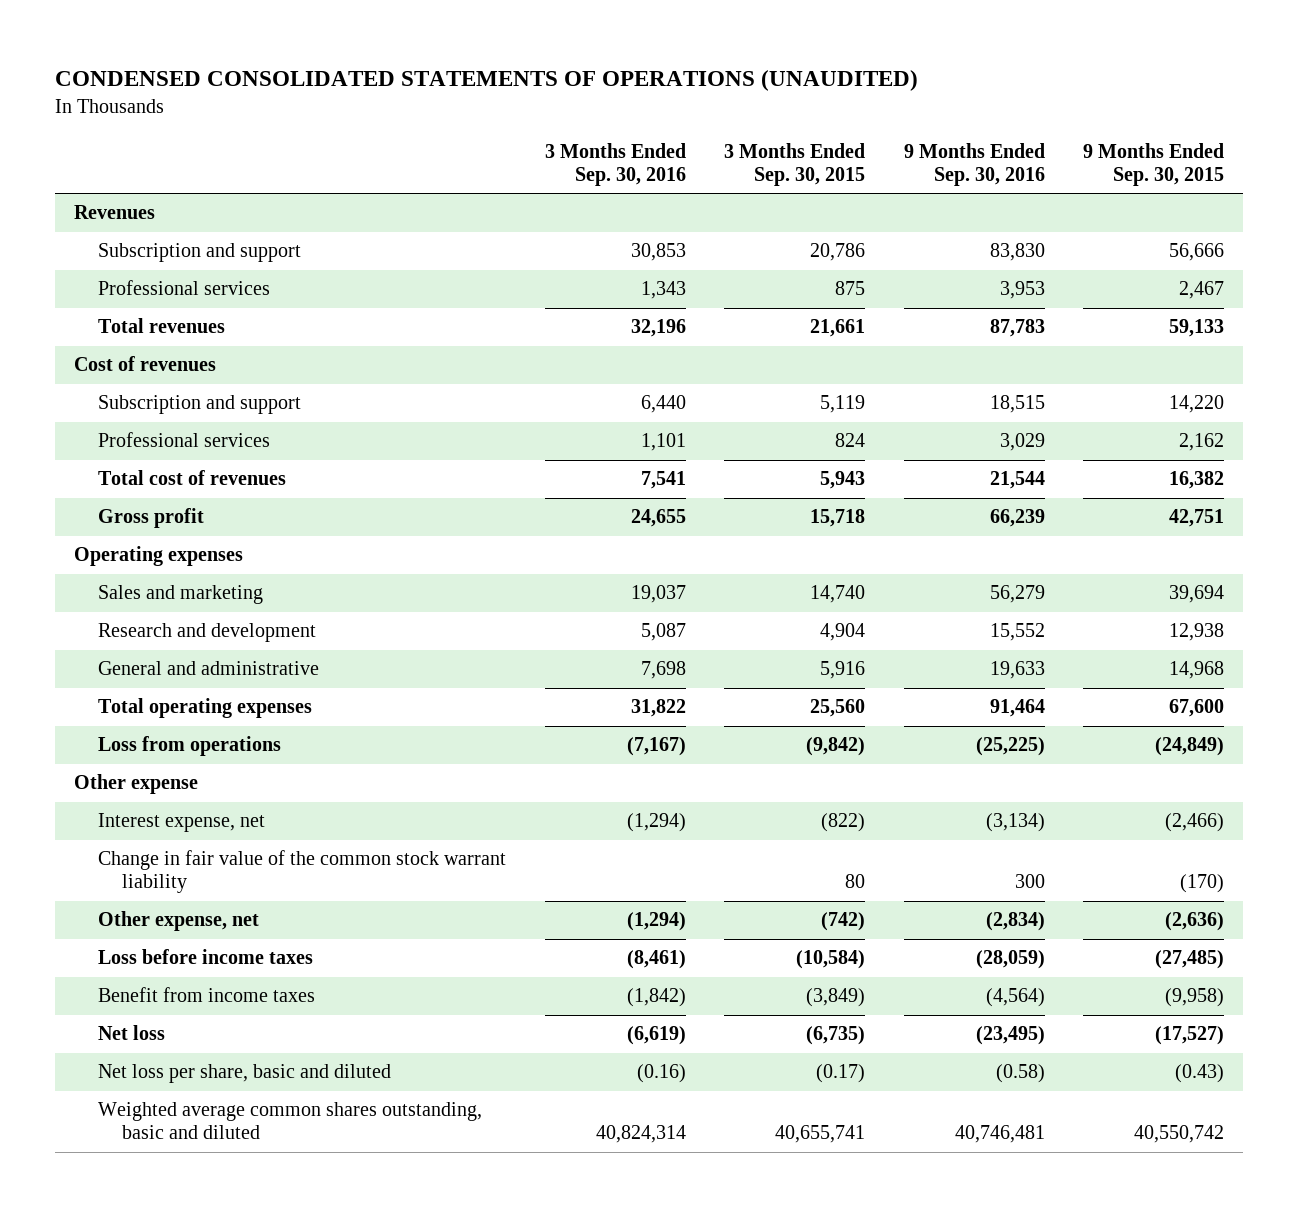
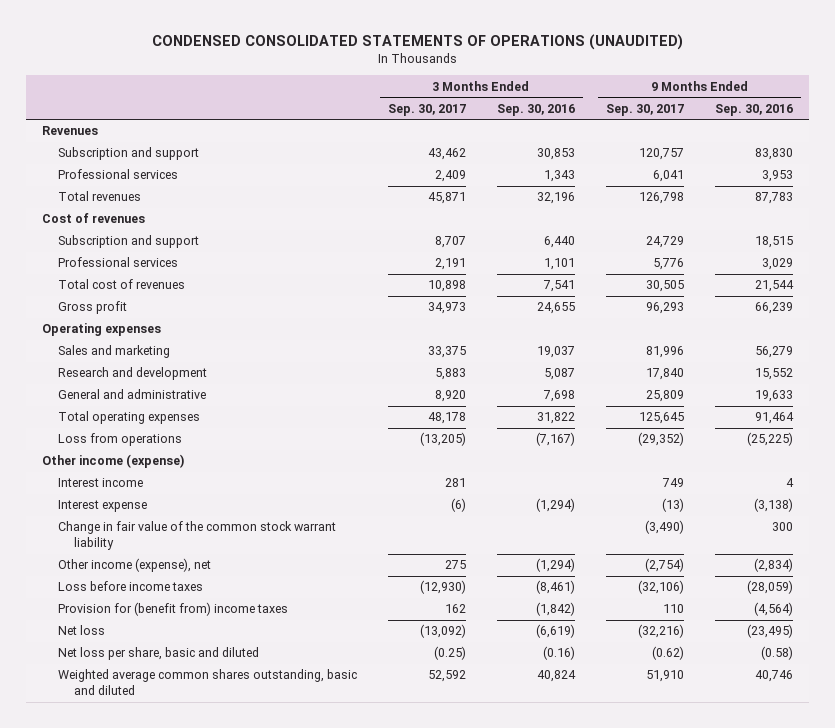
[724,142,866,186] 3 Months Ended Sep. 30, 2015 -> none
[1083,142,1225,186] 9 Months Ended Sep. 30, 2015 -> none
none -> [387,103,466,116] Sep. 30, 2017
none -> [606,103,685,116] Sep. 30, 2017
[74,774,199,795] Other expense -> [41,454,184,469] Other income (expense)
none -> [57,478,143,488] Interest income
[98,813,266,833] Interest expense, net -> [57,500,147,513] Interest expense
[985,813,1045,833] (3,134) -> [754,498,794,513] (3,138)
[98,911,260,932] Other expense, net -> [57,558,211,573] Other income (expense), net
[98,987,316,1003] Benefit from income taxes -> [57,602,288,617] Provision for (benefit from) income taxes
[595,1125,686,1144] 40,824,314 -> [536,670,576,683] 40,824
[954,1125,1045,1144] 40,746,481 -> [755,670,794,683] 40,746

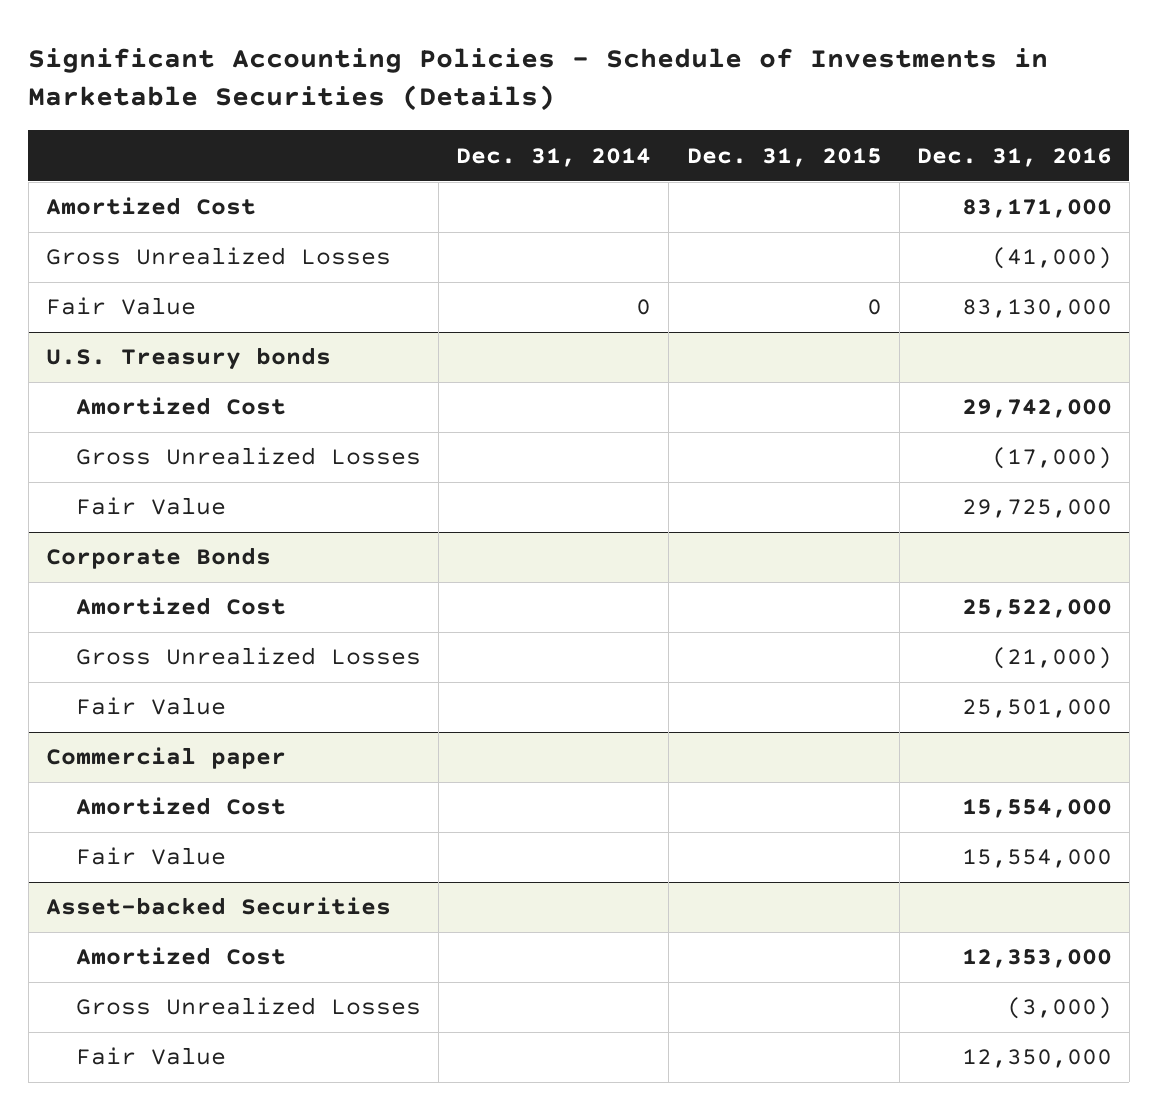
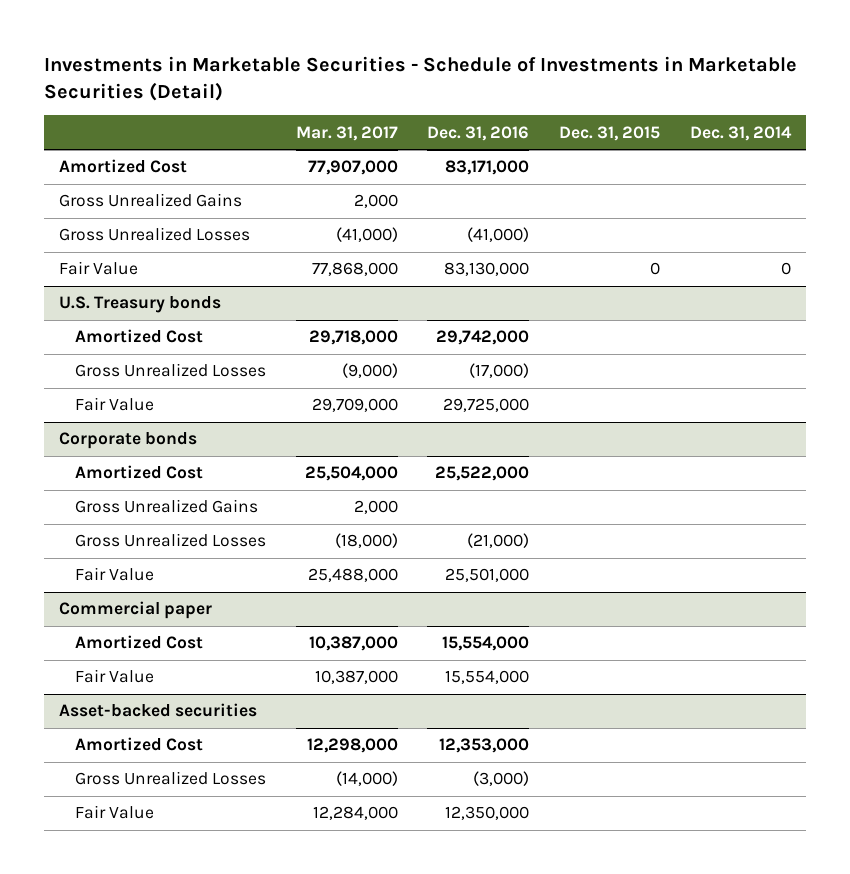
[28,47,1049,112] Significant Accounting Policies - Schedule of Investments in Marketable Securities (Details) -> [44,56,798,102] Investments in Marketable Securities - Schedule of Investments in Marketable Securities (Detail)
none -> [295,125,398,141] Mar. 31, 2017
none -> [59,193,243,208] Gross Unrealized Gains
[45,547,271,570] Corporate Bonds -> [59,432,198,450] Corporate bonds
none -> [74,499,258,514] Gross Unrealized Gains
[45,897,391,916] Asset-backed Securities -> [59,703,258,718] Asset-backed securities

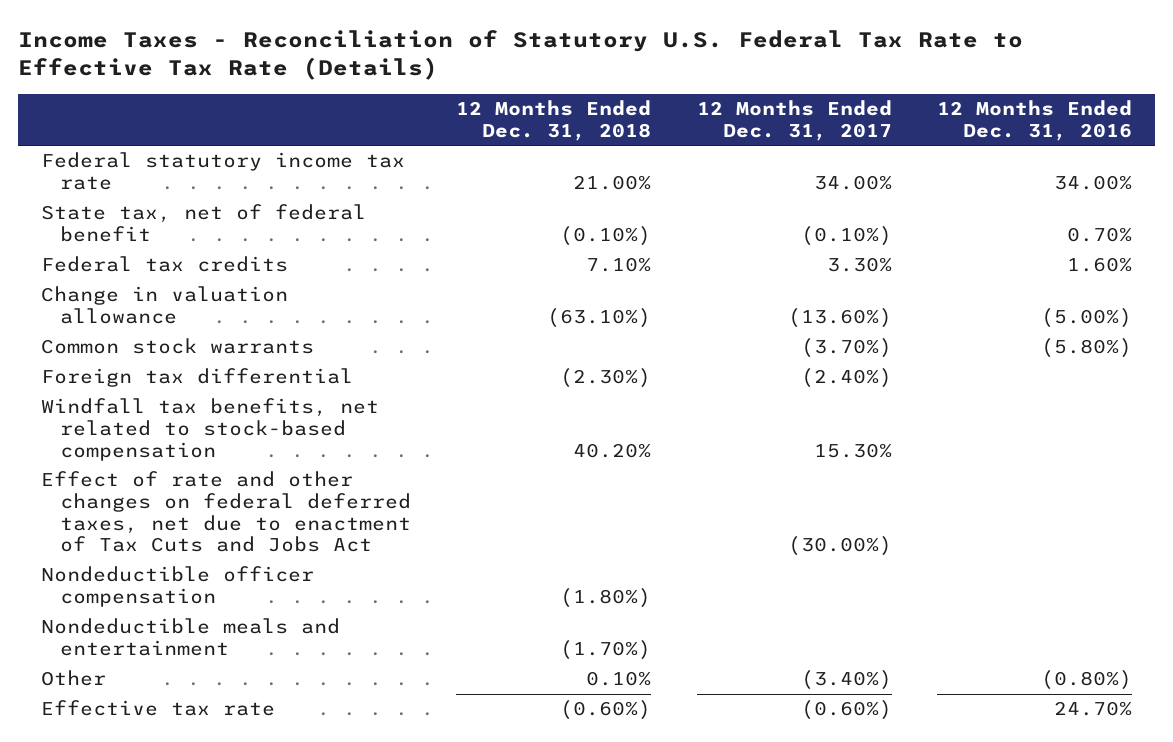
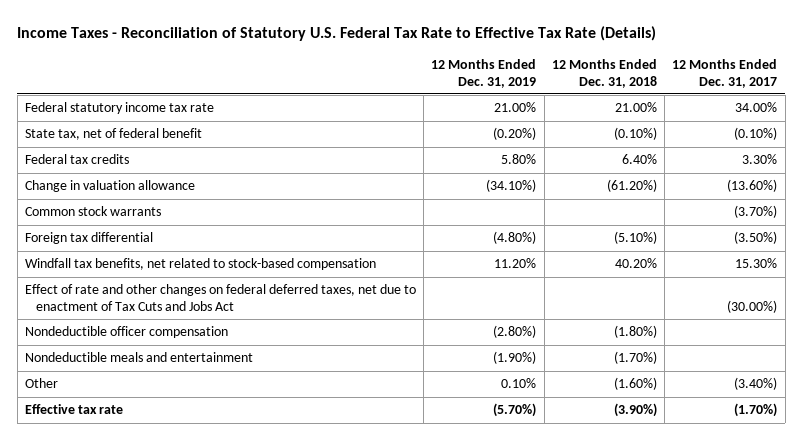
[936,100,1132,141] 12 Months Ended Dec. 31, 2016 -> none
none -> [431,58,537,88] 12 Months Ended Dec. 31, 2019
[586,257,652,273] 7.10% -> [621,154,657,165] 6.40%
[547,308,652,329] (63.10%) -> [606,179,657,193] (61.20%)
[560,368,652,389] (2.30%) -> [613,231,657,245] (5.10%)
[800,368,892,389] (2.40%) -> [734,231,778,245] (3.50%)
[586,671,652,687] 0.10% -> [613,377,657,391] (1.60%)
[560,700,652,721] (0.60%) -> [613,403,657,418] (3.90%)
[800,700,892,721] (0.60%) -> [734,403,778,418] (1.70%)

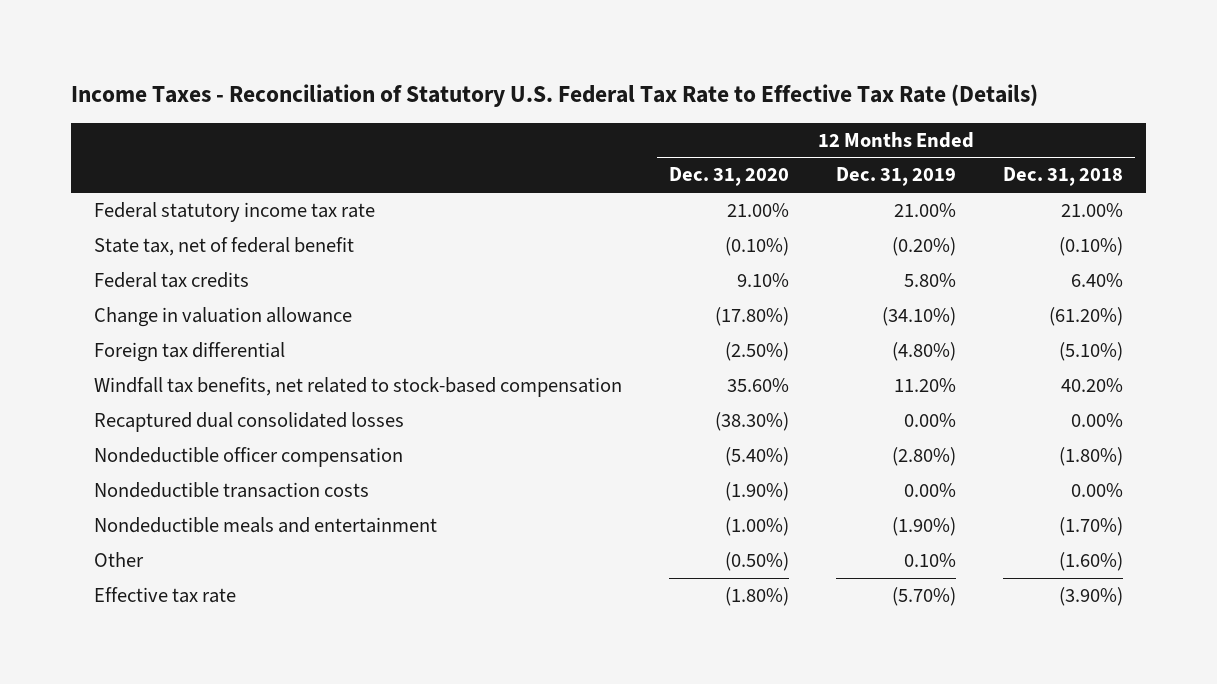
[672,58,778,88] 12 Months Ended Dec. 31, 2017 -> none
none -> [669,167,790,187] Dec. 31, 2020
[24,206,161,217] Common stock warrants -> none
[24,284,416,311] Effect of rate and other changes on federal deferred taxes, net due to enactment of Tax Cuts and Jobs Act -> none
none -> [94,412,405,433] Recaptured dual consolidated losses
none -> [94,482,370,499] Nondeductible transaction costs

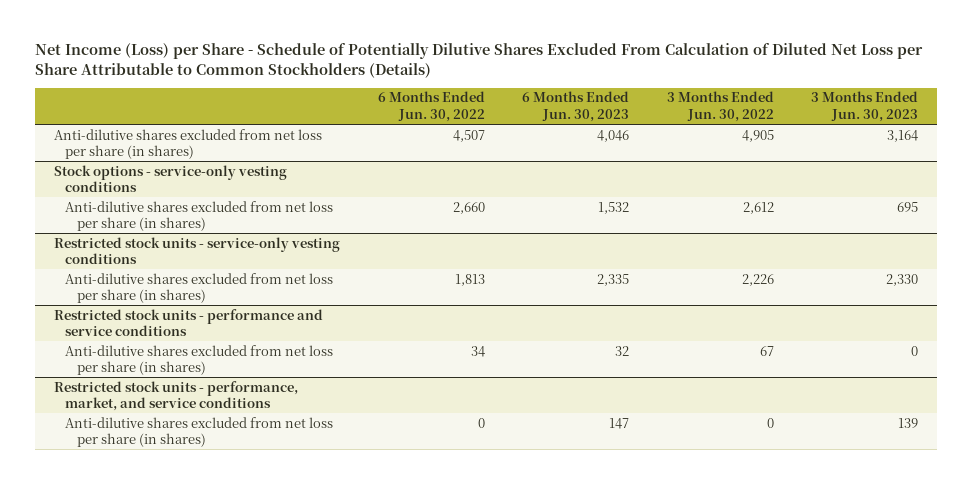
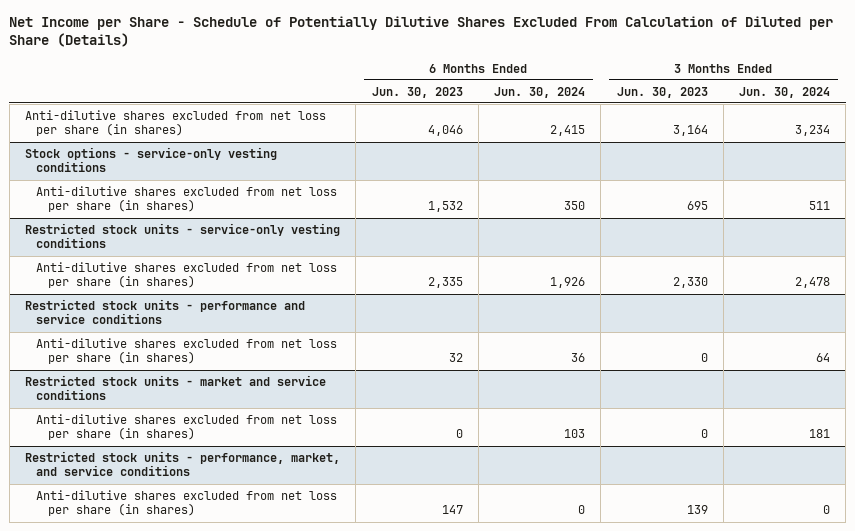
[35,43,924,78] Net Income (Loss) per Share - Schedule of Potentially Dilutive Shares Excluded From Calculation of Diluted Net Loss per Share Attributable to Common Stockholders (Details) -> [9,16,834,48] Net Income per Share - Schedule of Potentially Dilutive Shares Excluded From Calculation of Diluted per Share (Details)
[377,91,485,122] 6 Months Ended Jun. 30, 2022 -> none
[666,91,774,122] 3 Months Ended Jun. 30, 2022 -> none
none -> [494,86,586,98] Jun. 30, 2024
none -> [739,86,831,98] Jun. 30, 2024
none -> [25,374,327,401] Restricted stock units - market and service conditions
none -> [36,413,338,441] Anti-dilutive shares excluded from net loss per share (in shares)

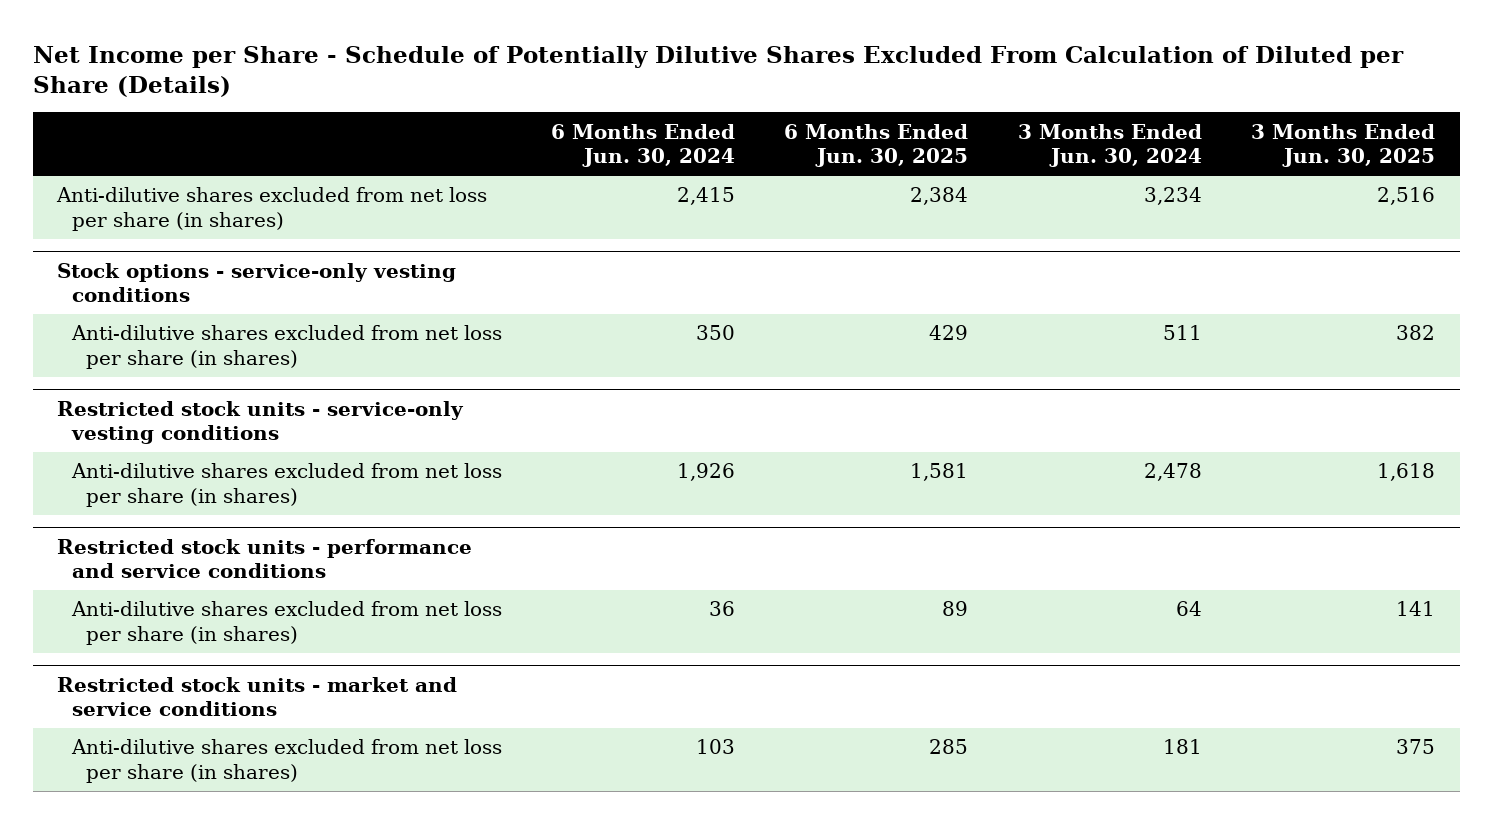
[371,86,463,98] Jun. 30, 2023 -> none
[616,86,708,98] Jun. 30, 2023 -> none
none -> [784,123,969,168] 6 Months Ended Jun. 30, 2025
none -> [1251,123,1436,168] 3 Months Ended Jun. 30, 2025
[25,450,341,477] Restricted stock units - performance, market, and service conditions -> none
[36,489,338,517] Anti-dilutive shares excluded from net loss per share (in shares) -> none

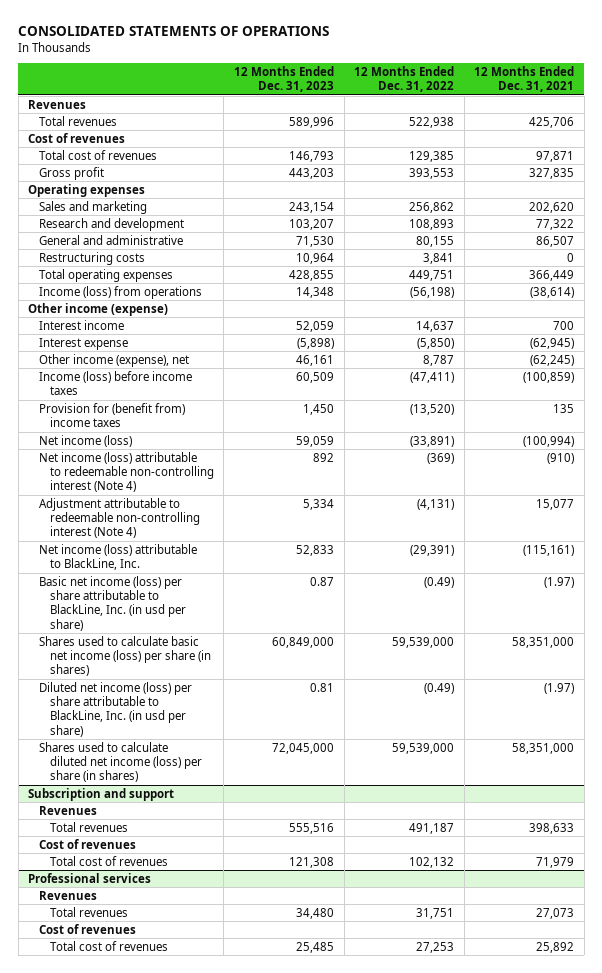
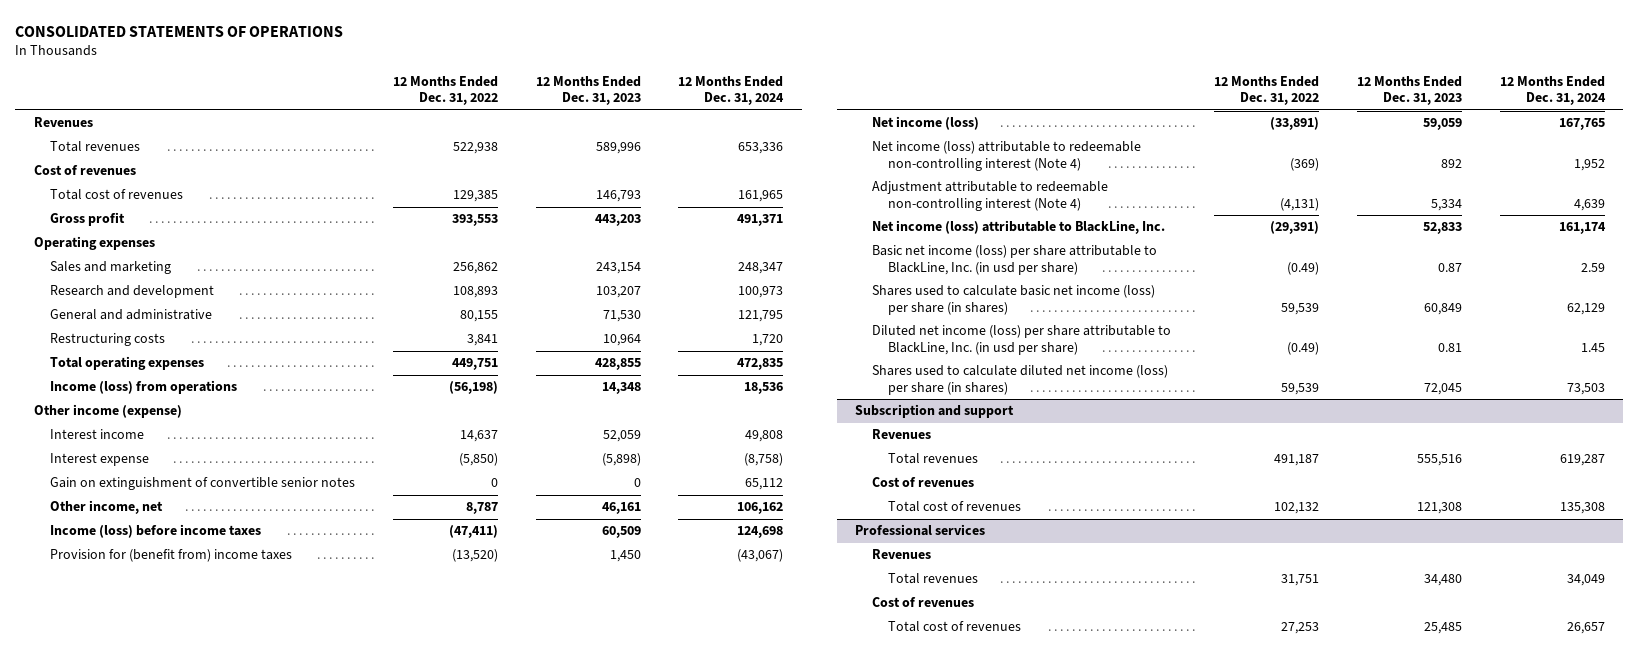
[474,66,575,93] 12 Months Ended Dec. 31, 2021 -> none
none -> [678,75,785,106] 12 Months Ended Dec. 31, 2024
none -> [50,477,356,491] Gain on extinguishment of convertible senior notes
[38,353,189,367] Other income (expense), net -> [50,500,164,515] Other income, net
[272,636,335,648] 60,849,000 -> [1423,303,1462,316] 60,849
[392,636,455,648] 59,539,000 -> [1281,303,1320,316] 59,539
[272,742,335,754] 72,045,000 -> [1423,383,1462,396] 72,045
[392,742,455,754] 59,539,000 -> [1281,383,1320,396] 59,539

